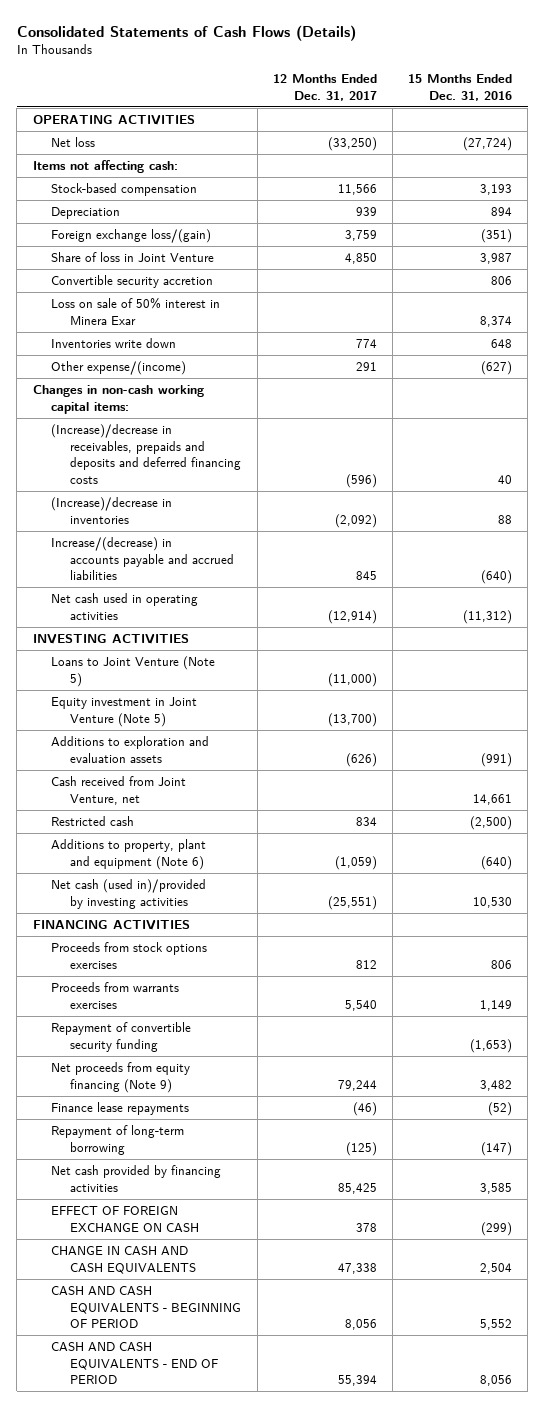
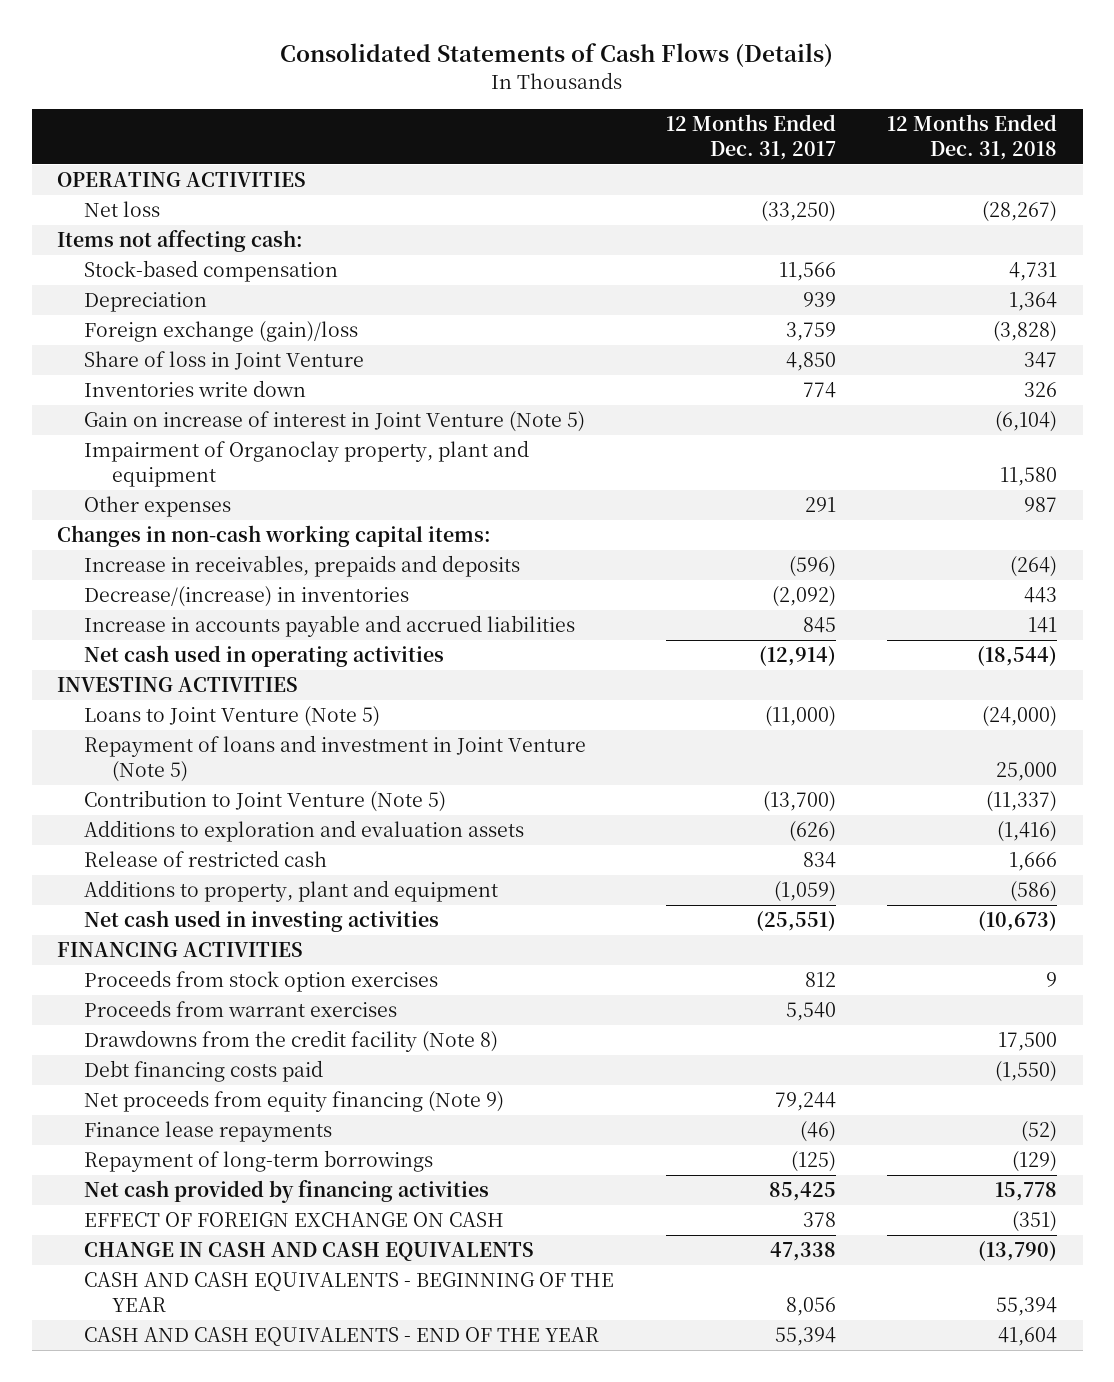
[408,74,513,101] 15 Months Ended Dec. 31, 2016 -> none
none -> [886,113,1057,161] 12 Months Ended Dec. 31, 2018
[51,229,212,244] Foreign exchange loss/(gain) -> [84,321,359,343] Foreign exchange (gain)/loss
[51,275,214,289] Convertible security accretion -> none
[51,297,221,325] Loss on sale of 50% interest in Minera Exar -> none
none -> [84,411,586,433] Gain on increase of interest in Joint Venture (Note 5)
none -> [84,440,530,488] Impairment of Organoclay property, plant and equipment
[51,361,187,376] Other expense/(income) -> [84,496,232,518] Other expenses
[51,424,242,484] (Increase)/decrease in receivables, prepaids and deposits and deferred financing costs -> [84,555,521,578] Increase in receivables, prepaids and deposits
[51,497,173,524] (Increase)/decrease in inventories -> [84,586,410,608] Decrease/(increase) in inventories
[51,537,235,581] Increase/(decrease) in accounts payable and accrued liabilities -> [84,615,576,638] Increase in accounts payable and accrued liabilities
none -> [84,735,587,783] Repayment of loans and investment in Joint Venture (Note 5)
[51,697,198,727] Equity investment in Joint Venture (Note 5) -> [84,790,447,813] Contribution to Joint Venture (Note 5)
[51,776,187,805] Cash received from Joint Venture, net -> none
[51,816,135,827] Restricted cash -> [84,850,328,868] Release of restricted cash
[51,839,207,870] Additions to property, plant and equipment (Note 6) -> [84,880,499,903] Additions to property, plant and equipment
[51,879,207,909] Net cash (used in)/provided by investing activities -> [84,910,440,933] Net cash used in investing activities
[51,1022,192,1052] Repayment of convertible security funding -> none
[51,942,208,969] Proceeds from stock options exercises -> [84,970,439,993] Proceeds from stock option exercises
[51,982,180,1009] Proceeds from warrants exercises -> [84,1000,398,1018] Proceeds from warrant exercises
none -> [84,1030,499,1053] Drawdowns from the credit facility (Note 8)
none -> [84,1060,324,1083] Debt financing costs paid
[51,1125,185,1155] Repayment of long-term borrowing -> [84,1150,434,1173] Repayment of long-term borrowings
[51,1286,242,1329] CASH AND CASH EQUIVALENTS - BEGINNING OF PERIOD -> [84,1272,615,1313] CASH AND CASH EQUIVALENTS - BEGINNING OF THE YEAR
[51,1342,219,1385] CASH AND CASH EQUIVALENTS - END OF PERIOD -> [84,1327,600,1347] CASH AND CASH EQUIVALENTS - END OF THE YEAR

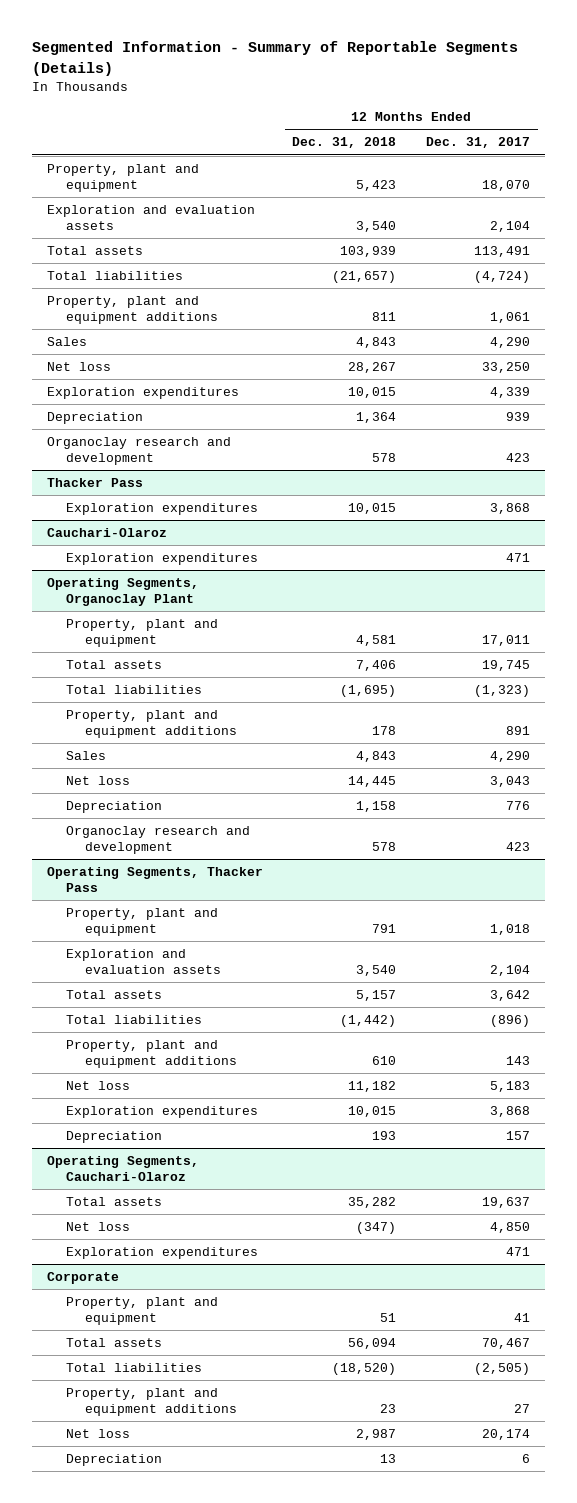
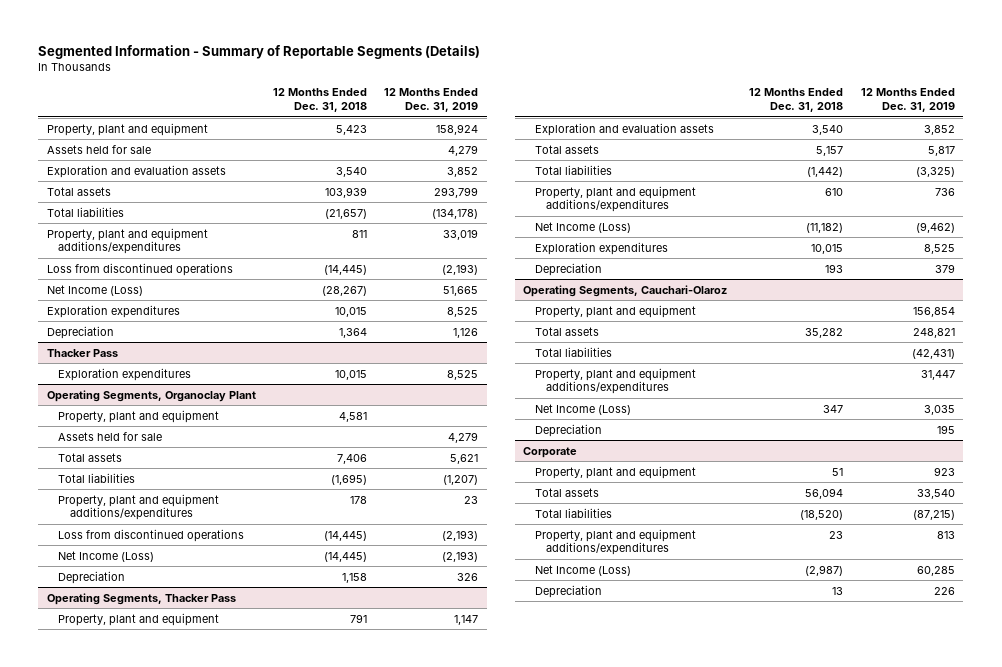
[426,137,531,149] Dec. 31, 2017 -> none
none -> [384,88,479,113] 12 Months Ended Dec. 31, 2019
none -> [47,144,152,154] Assets held for sale
[46,337,87,347] Sales -> none
[46,296,218,324] Property, plant and equipment additions -> [47,227,209,255] Property, plant and equipment additions/expenditures
none -> [47,262,234,276] Loss from discontinued operations
[46,362,111,372] Net loss -> [47,284,144,296] Net Income (Loss)
[348,362,397,374] 28,267 -> [322,285,368,296] (28,267)
[46,437,231,465] Organoclay research and development -> none
[46,528,167,538] Cauchari-Olaroz -> none
[65,553,258,566] Exploration expenditures -> none
none -> [58,431,163,441] Assets held for sale
[65,751,106,761] Sales -> none
[65,710,237,738] Property, plant and equipment additions -> [58,493,220,521] Property, plant and equipment additions/expenditures
none -> [58,528,245,542] Loss from discontinued operations
[65,776,130,786] Net loss -> [58,550,155,562] Net Income (Loss)
[348,776,397,788] 14,445 -> [324,551,368,562] (14,445)
[65,826,250,854] Organoclay research and development -> none
[65,1040,237,1068] Property, plant and equipment additions -> [534,185,696,213] Property, plant and equipment additions/expenditures
[65,1081,130,1091] Net loss -> [534,221,631,233] Net Income (Loss)
[348,1081,397,1093] 11,182 -> [806,222,844,233] (11,182)
none -> [534,304,696,318] Property, plant and equipment
[65,1247,258,1260] Exploration expenditures -> none
none -> [534,346,612,357] Total liabilities
none -> [534,367,696,395] Property, plant and equipment additions/expenditures
[65,1222,130,1232] Net loss -> [534,403,631,415] Net Income (Loss)
[356,1222,397,1235] (347) -> [823,404,844,413] 347
none -> [534,423,602,437] Depreciation
[65,1388,237,1416] Property, plant and equipment additions -> [534,528,696,556] Property, plant and equipment additions/expenditures
[65,1429,130,1439] Net loss -> [534,564,631,576] Net Income (Loss)
[356,1429,397,1441] 2,987 -> [805,564,844,576] (2,987)

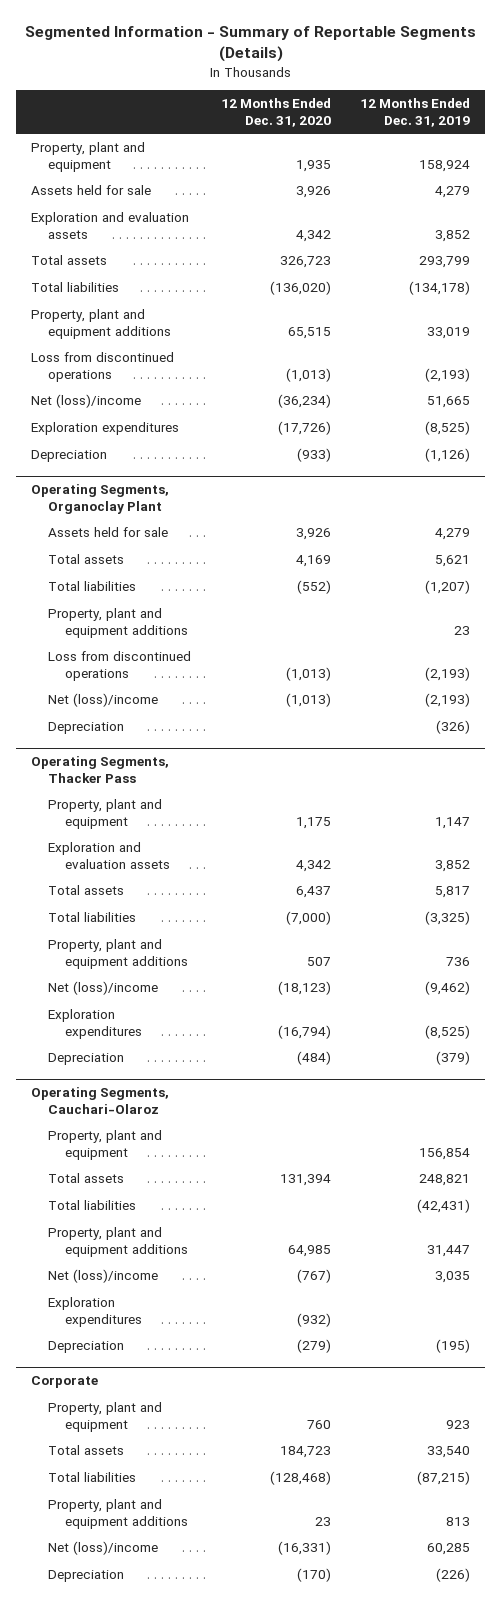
[273,88,368,113] 12 Months Ended Dec. 31, 2018 -> none
none -> [220,98,331,127] 12 Months Ended Dec. 31, 2020
[47,227,209,255] Property, plant and equipment additions/expenditures -> [31,309,172,339] Property, plant and equipment additions
[47,348,119,357] Thacker Pass -> none
[58,367,192,381] Exploration expenditures -> none
[47,284,144,296] Net Income (Loss) -> [31,394,142,409] Net (loss)/income
[447,306,479,317] 8,525 -> [425,421,471,436] (8,525)
[453,327,479,338] 1,126 -> [425,448,471,463] (1,126)
[58,409,220,423] Property, plant and equipment -> none
[58,493,220,521] Property, plant and equipment additions/expenditures -> [48,608,189,638] Property, plant and equipment additions
[58,550,155,562] Net Income (Loss) -> [48,693,159,708] Net (loss)/income
[457,572,479,581] 326 -> [436,720,471,735] (326)
[534,185,696,213] Property, plant and equipment additions/expenditures -> [48,939,189,969] Property, plant and equipment additions
[534,221,631,233] Net Income (Loss) -> [48,981,159,996] Net (loss)/income
[923,243,955,254] 8,525 -> [425,1024,471,1039] (8,525)
[934,263,955,273] 379 -> [436,1051,471,1066] (379)
[534,367,696,395] Property, plant and equipment additions/expenditures -> [48,1227,189,1257] Property, plant and equipment additions
[534,403,631,415] Net Income (Loss) -> [48,1269,159,1284] Net (loss)/income
none -> [48,1297,143,1327] Exploration expenditures
[936,424,955,434] 195 -> [436,1339,471,1354] (195)
[534,528,696,556] Property, plant and equipment additions/expenditures -> [48,1499,189,1529] Property, plant and equipment additions
[534,564,631,576] Net Income (Loss) -> [48,1541,159,1556] Net (loss)/income
[933,586,955,595] 226 -> [436,1568,471,1583] (226)

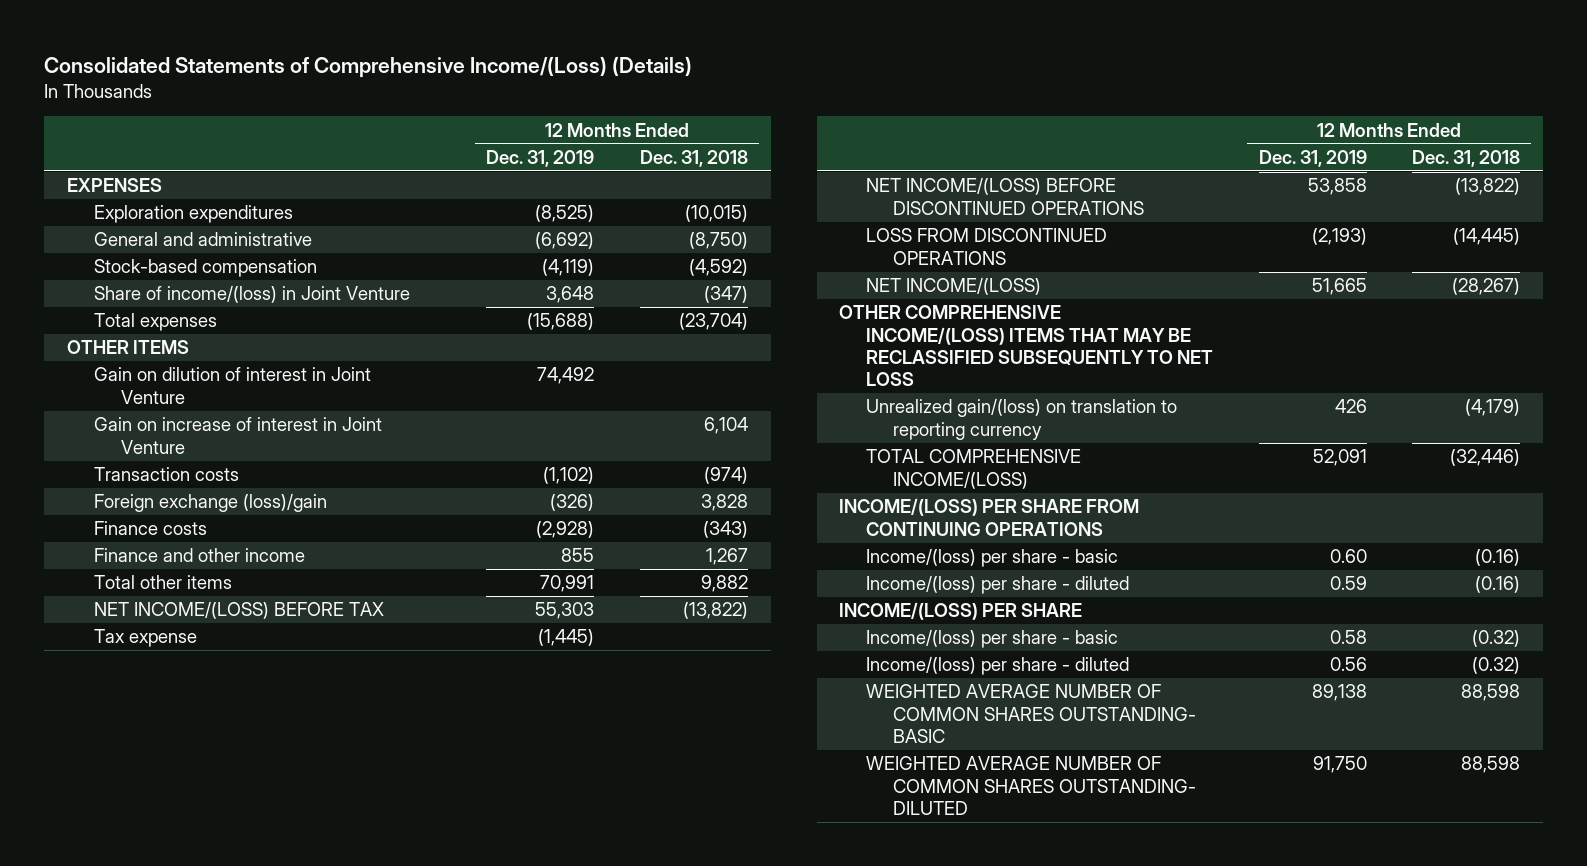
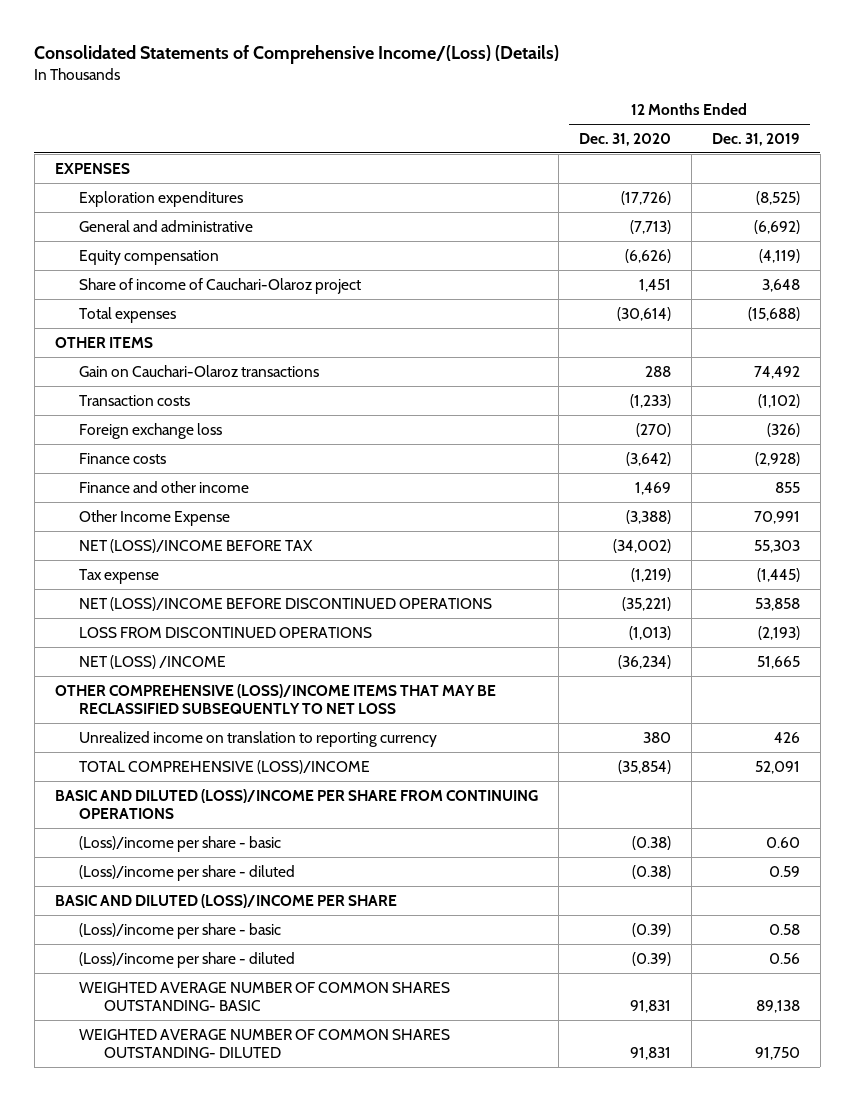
[639,149,748,167] Dec. 31, 2018 -> none
none -> [578,132,671,146] Dec. 31, 2020
[93,259,317,278] Stock-based compensation -> [79,249,220,265] Equity compensation
[93,285,410,304] Share of income/(loss) in Joint Venture -> [79,277,362,294] Share of income of Cauchari-Olaroz project
[93,417,382,454] Gain on increase of interest in Joint Venture -> none
[93,367,371,404] Gain on dilution of interest in Joint Venture -> [79,364,320,377] Gain on Cauchari-Olaroz transactions
[93,493,327,513] Foreign exchange (loss)/gain -> [79,422,223,439] Foreign exchange loss
[93,575,232,590] Total other items -> [79,509,231,526] Other Income Expense
[93,601,384,620] NET INCOME/(LOSS) BEFORE TAX -> [79,538,314,553] NET (LOSS)/INCOME BEFORE TAX
[866,177,1144,215] NET INCOME/(LOSS) BEFORE DISCONTINUED OPERATIONS -> [79,596,493,611] NET (LOSS)/INCOME BEFORE DISCONTINUED OPERATIONS
[866,277,1042,296] NET INCOME/(LOSS) -> [79,654,227,669] NET (LOSS) /INCOME
[839,305,1214,387] OTHER COMPREHENSIVE INCOME/(LOSS) ITEMS THAT MAY BE RECLASSIFIED SUBSEQUENTLY TO NET LOSS -> [54,683,496,714] OTHER COMPREHENSIVE (LOSS)/INCOME ITEMS THAT MAY BE RECLASSIFIED SUBSEQUENTLY TO NET LOSS
[866,398,1178,440] Unrealized gain/(loss) on translation to reporting currency -> [79,730,438,747] Unrealized income on translation to reporting currency
[866,449,1082,489] TOTAL COMPREHENSIVE INCOME/(LOSS) -> [79,759,371,774] TOTAL COMPREHENSIVE (LOSS)/INCOME
[839,498,1140,536] INCOME/(LOSS) PER SHARE FROM CONTINUING OPERATIONS -> [54,788,538,819] BASIC AND DILUTED (LOSS)/INCOME PER SHARE FROM CONTINUING OPERATIONS
[866,548,1119,568] Income/(loss) per share - basic -> [79,835,282,852] (Loss)/income per share - basic
[866,575,1130,595] Income/(loss) per share - diluted -> [79,864,296,881] (Loss)/income per share - diluted
[839,602,1083,621] INCOME/(LOSS) PER SHARE -> [54,893,397,908] BASIC AND DILUTED (LOSS)/INCOME PER SHARE
[866,629,1119,649] Income/(loss) per share - basic -> [79,922,282,939] (Loss)/income per share - basic
[866,656,1130,676] Income/(loss) per share - diluted -> [79,951,296,968] (Loss)/income per share - diluted

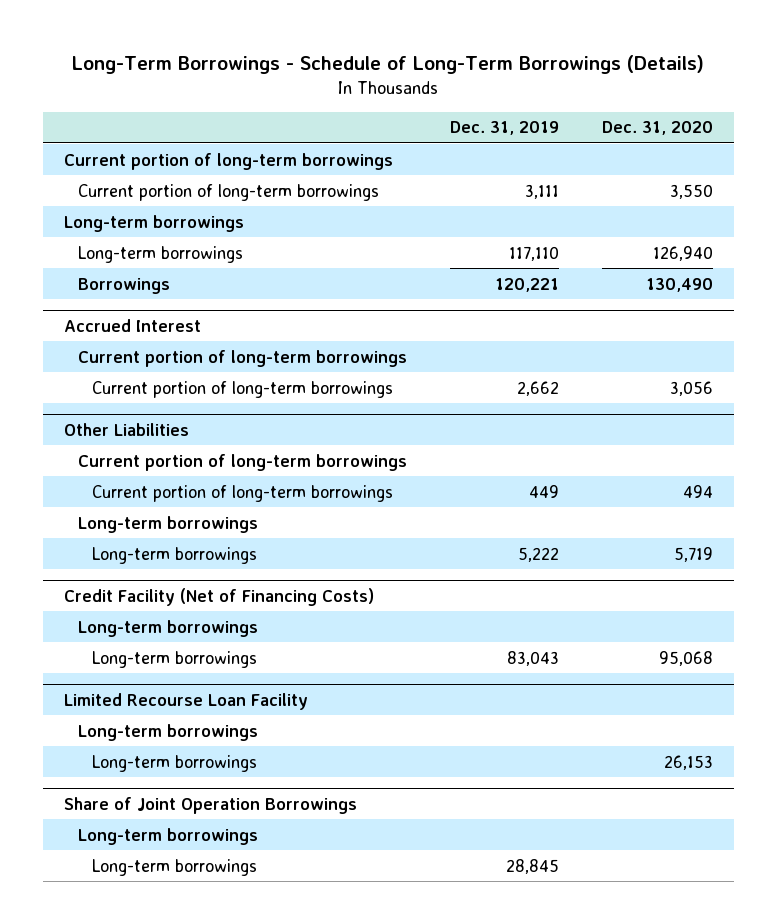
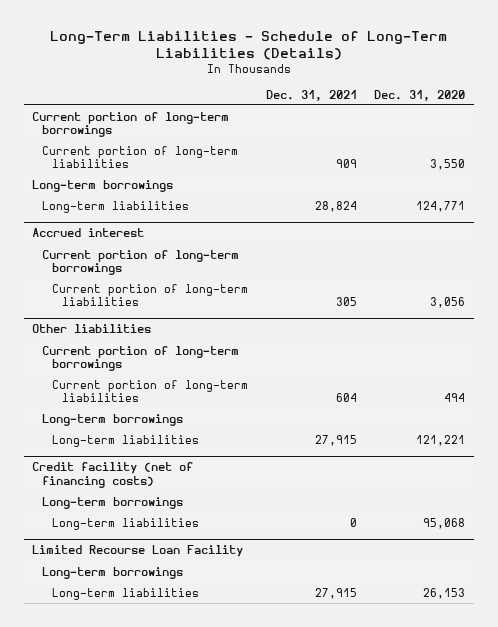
[72,54,705,74] Long-Term Borrowings - Schedule of Long-Term Borrowings (Details) -> [49,30,447,61] Long-Term Liabilities - Schedule of Long-Term Liabilities (Details)
[449,121,559,136] Dec. 31, 2019 -> none
none -> [265,89,357,101] Dec. 31, 2021
[77,183,379,201] Current portion of long-term borrowings -> [42,145,239,169] Current portion of long-term liabilities
[77,277,170,294] Borrowings -> none
[77,245,243,263] Long-term borrowings -> [42,200,190,213] Long-term liabilities
[652,245,713,261] 126,940 -> [416,200,466,212] 124,771
[63,318,201,332] Accrued Interest -> [32,228,145,238] Accrued interest
[91,380,393,398] Current portion of long-term borrowings -> [51,283,248,307] Current portion of long-term liabilities
[63,422,189,436] Other Liabilities -> [32,324,152,334] Other liabilities
[91,484,393,502] Current portion of long-term borrowings -> [51,379,248,403] Current portion of long-term liabilities
[91,546,257,564] Long-term borrowings -> [51,434,199,447] Long-term liabilities
[673,546,713,562] 5,719 -> [416,434,466,446] 121,221
[63,587,374,606] Credit Facility (Net of Financing Costs) -> [32,462,194,489] Credit facility (net of financing costs)
[91,650,257,668] Long-term borrowings -> [51,517,199,530] Long-term liabilities
[63,796,357,814] Share of Joint Operation Borrowings -> none
[77,827,258,845] Long-term borrowings -> none
[91,858,257,876] Long-term borrowings -> none
[91,754,257,772] Long-term borrowings -> [51,587,199,600] Long-term liabilities

